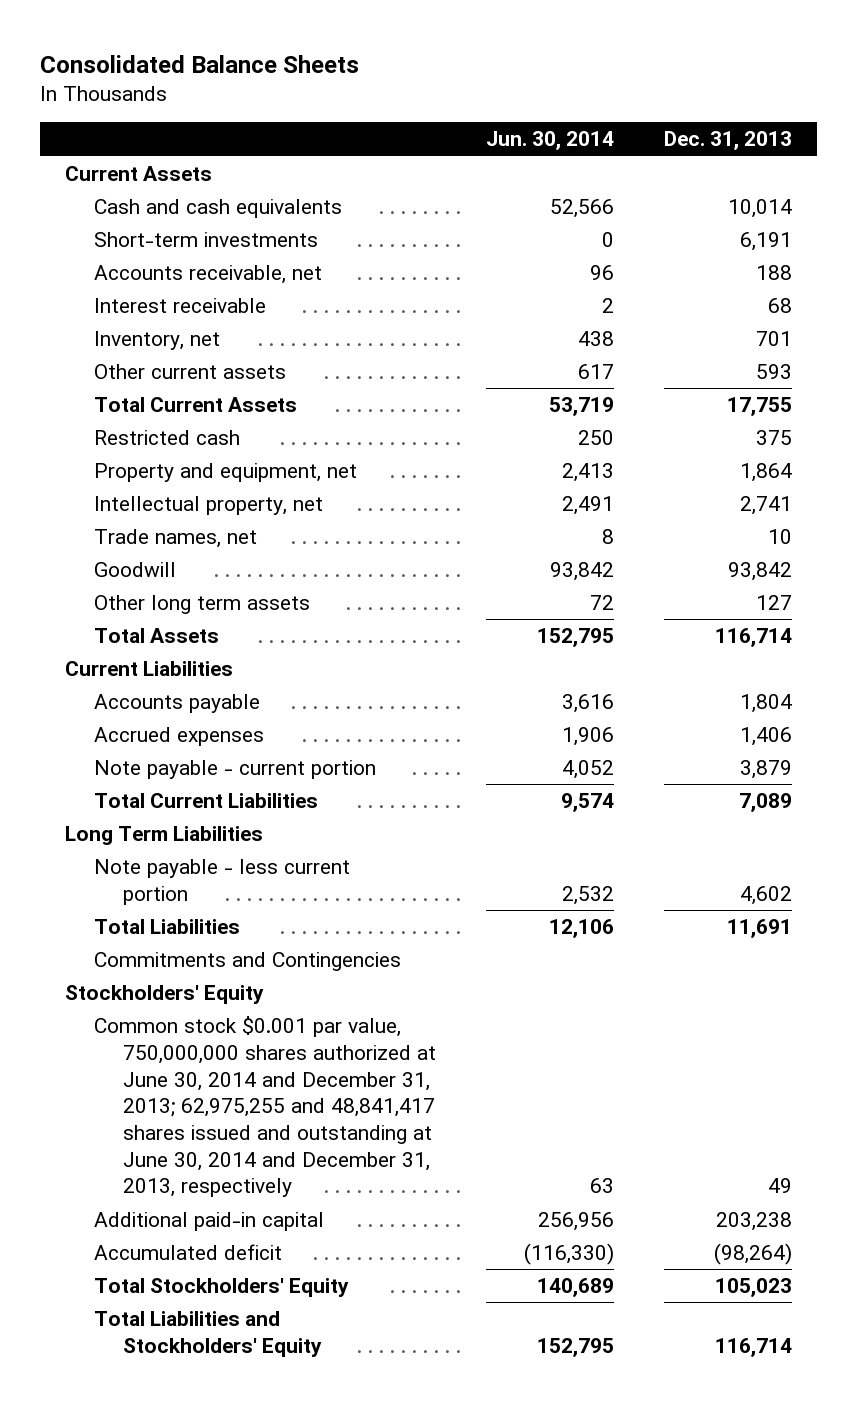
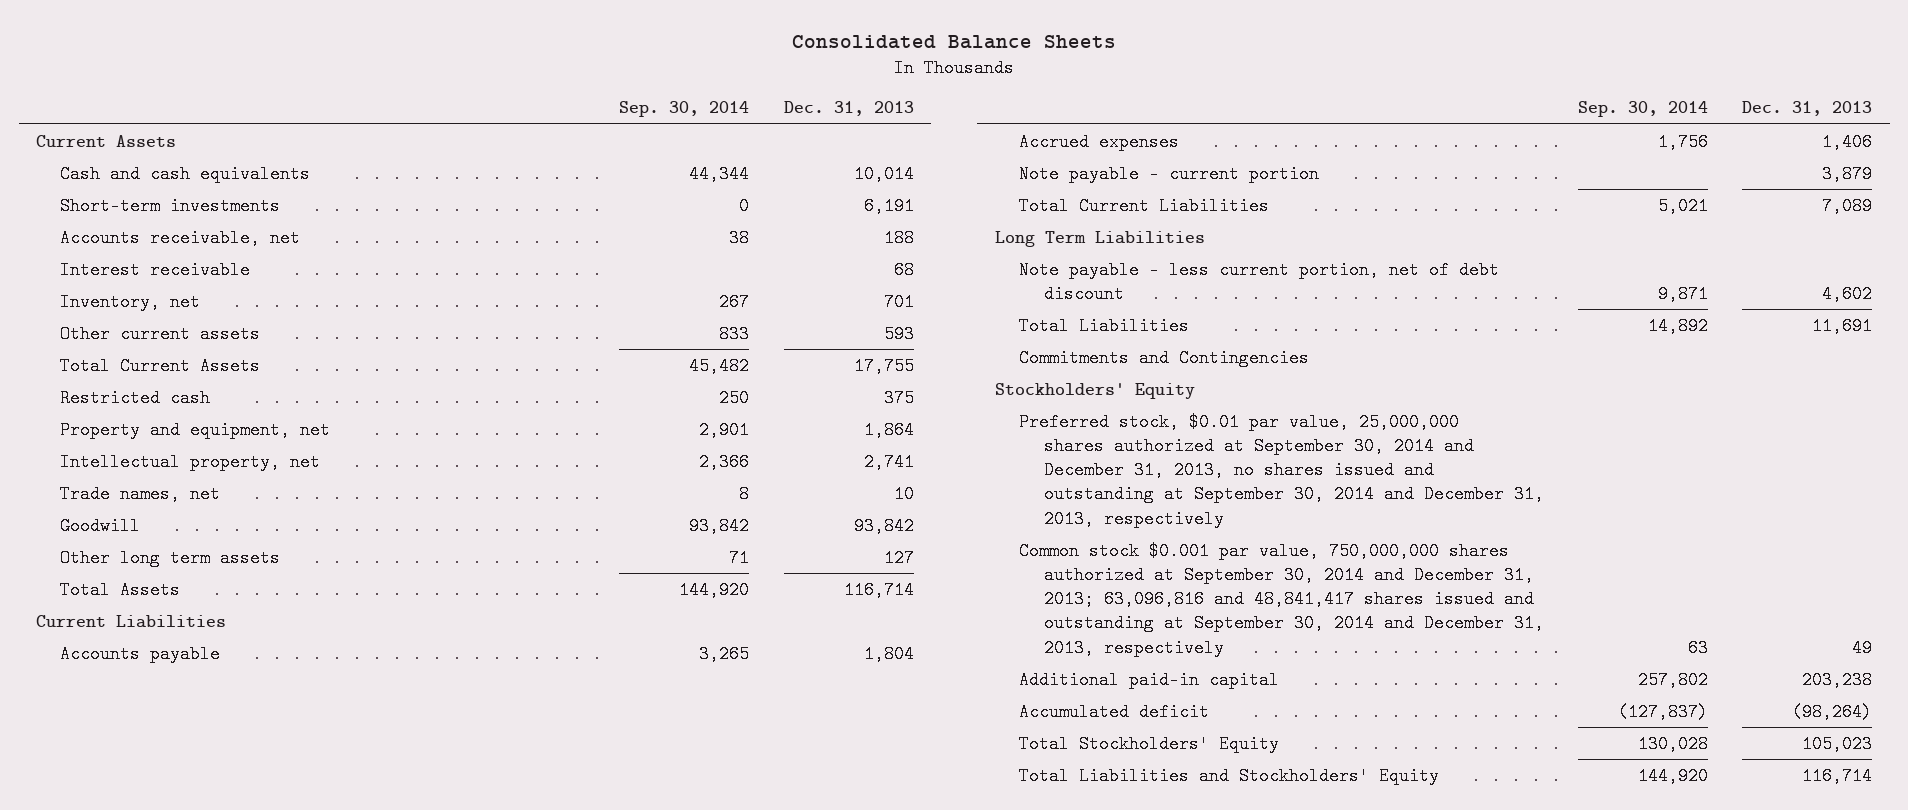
[486,131,615,151] Jun. 30, 2014 -> none
none -> [619,101,750,118] Sep. 30, 2014
[94,859,351,905] Note payable - less current portion -> [1019,260,1500,304] Note payable - less current portion, net of debt discount
none -> [1019,412,1544,528] Preferred stock, $0.01 par value, 25,000,000 shares authorized at September 30, 2014 and December 31, 2013, no shares issued and outstanding at September 30, 2014 and December 31, 2013, respectively
[94,1016,437,1198] Common stock $0.001 par value, 750,000,000 shares authorized at June 30, 2014 and December 31, 2013; 62,975,255 and 48,841,417 shares issued and outstanding at June 30, 2014 and December 31, 2013, respectively -> [1019,541,1544,657] Common stock $0.001 par value, 750,000,000 shares authorized at September 30, 2014 and December 31, 2013; 63,096,816 and 48,841,417 shares issued and outstanding at September 30, 2014 and December 31, 2013, respectively

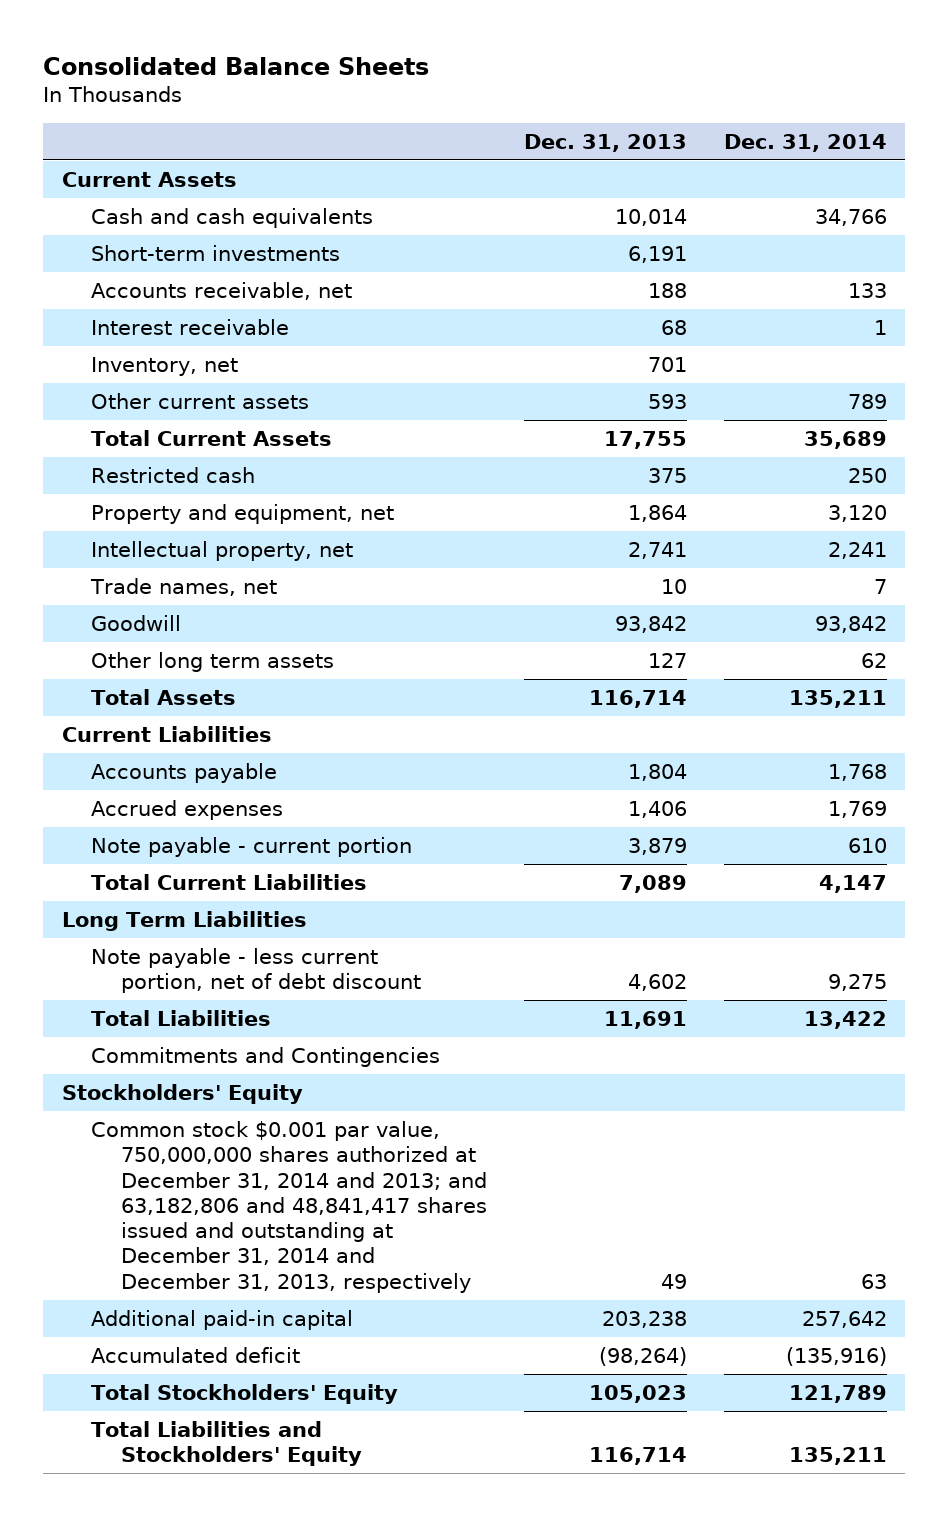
[619,101,750,118] Sep. 30, 2014 -> none
none -> [723,133,887,152] Dec. 31, 2014
[1019,412,1544,528] Preferred stock, $0.01 par value, 25,000,000 shares authorized at September 30, 2014 and December 31, 2013, no shares issued and outstanding at September 30, 2014 and December 31, 2013, respectively -> none
[1019,541,1544,657] Common stock $0.001 par value, 750,000,000 shares authorized at September 30, 2014 and December 31, 2013; 63,096,816 and 48,841,417 shares issued and outstanding at September 30, 2014 and December 31, 2013, respectively -> [91,1121,488,1293] Common stock $0.001 par value, 750,000,000 shares authorized at December 31, 2014 and 2013; and 63,182,806 and 48,841,417 shares issued and outstanding at December 31, 2014 and December 31, 2013, respectively

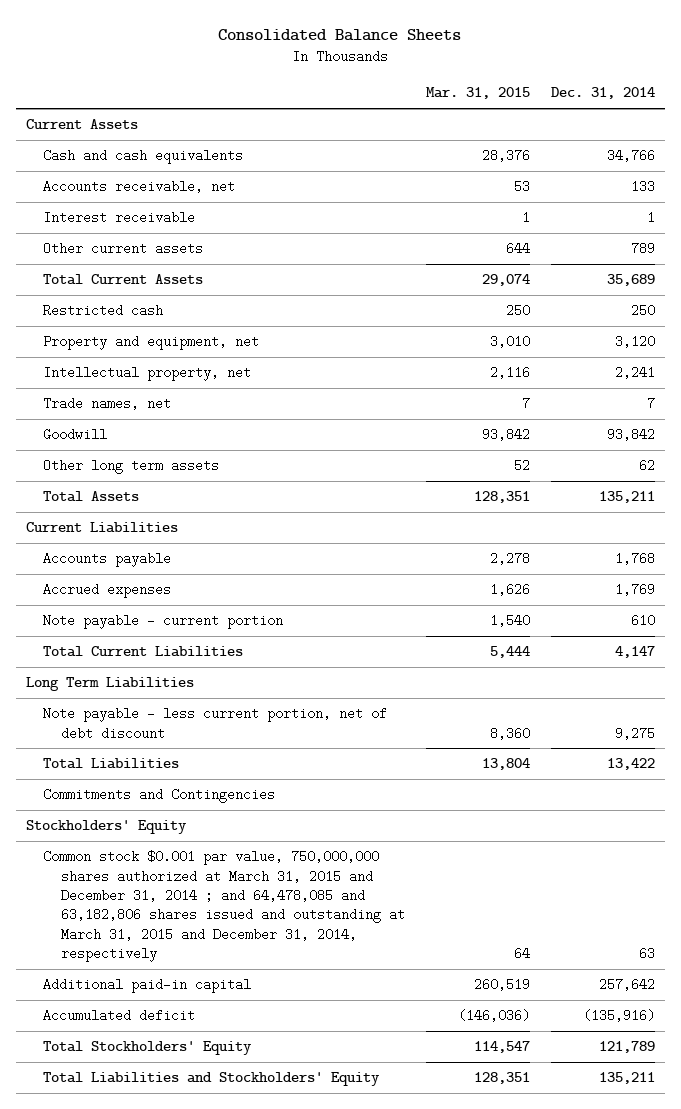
[523,133,687,152] Dec. 31, 2013 -> none
none -> [425,87,530,100] Mar. 31, 2015
[91,245,341,262] Short-term investments -> none
[91,357,239,377] Inventory, net -> none
[91,1121,488,1293] Common stock $0.001 par value, 750,000,000 shares authorized at December 31, 2014 and 2013; and 63,182,806 and 48,841,417 shares issued and outstanding at December 31, 2014 and December 31, 2013, respectively -> [43,850,405,962] Common stock $0.001 par value, 750,000,000 shares authorized at March 31, 2015 and December 31, 2014 ; and 64,478,085 and 63,182,806 shares issued and outstanding at March 31, 2015 and December 31, 2014, respectively

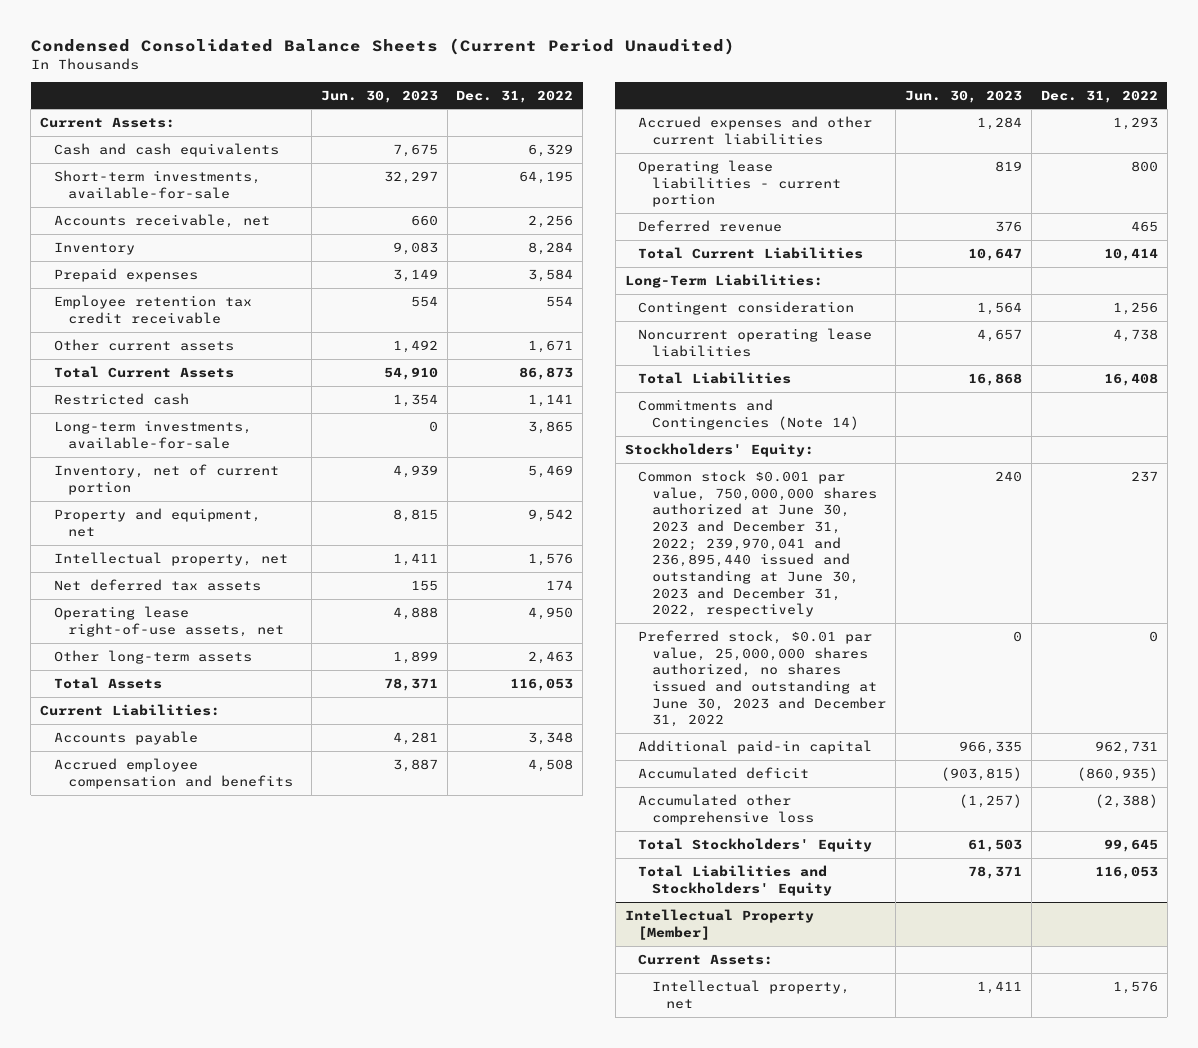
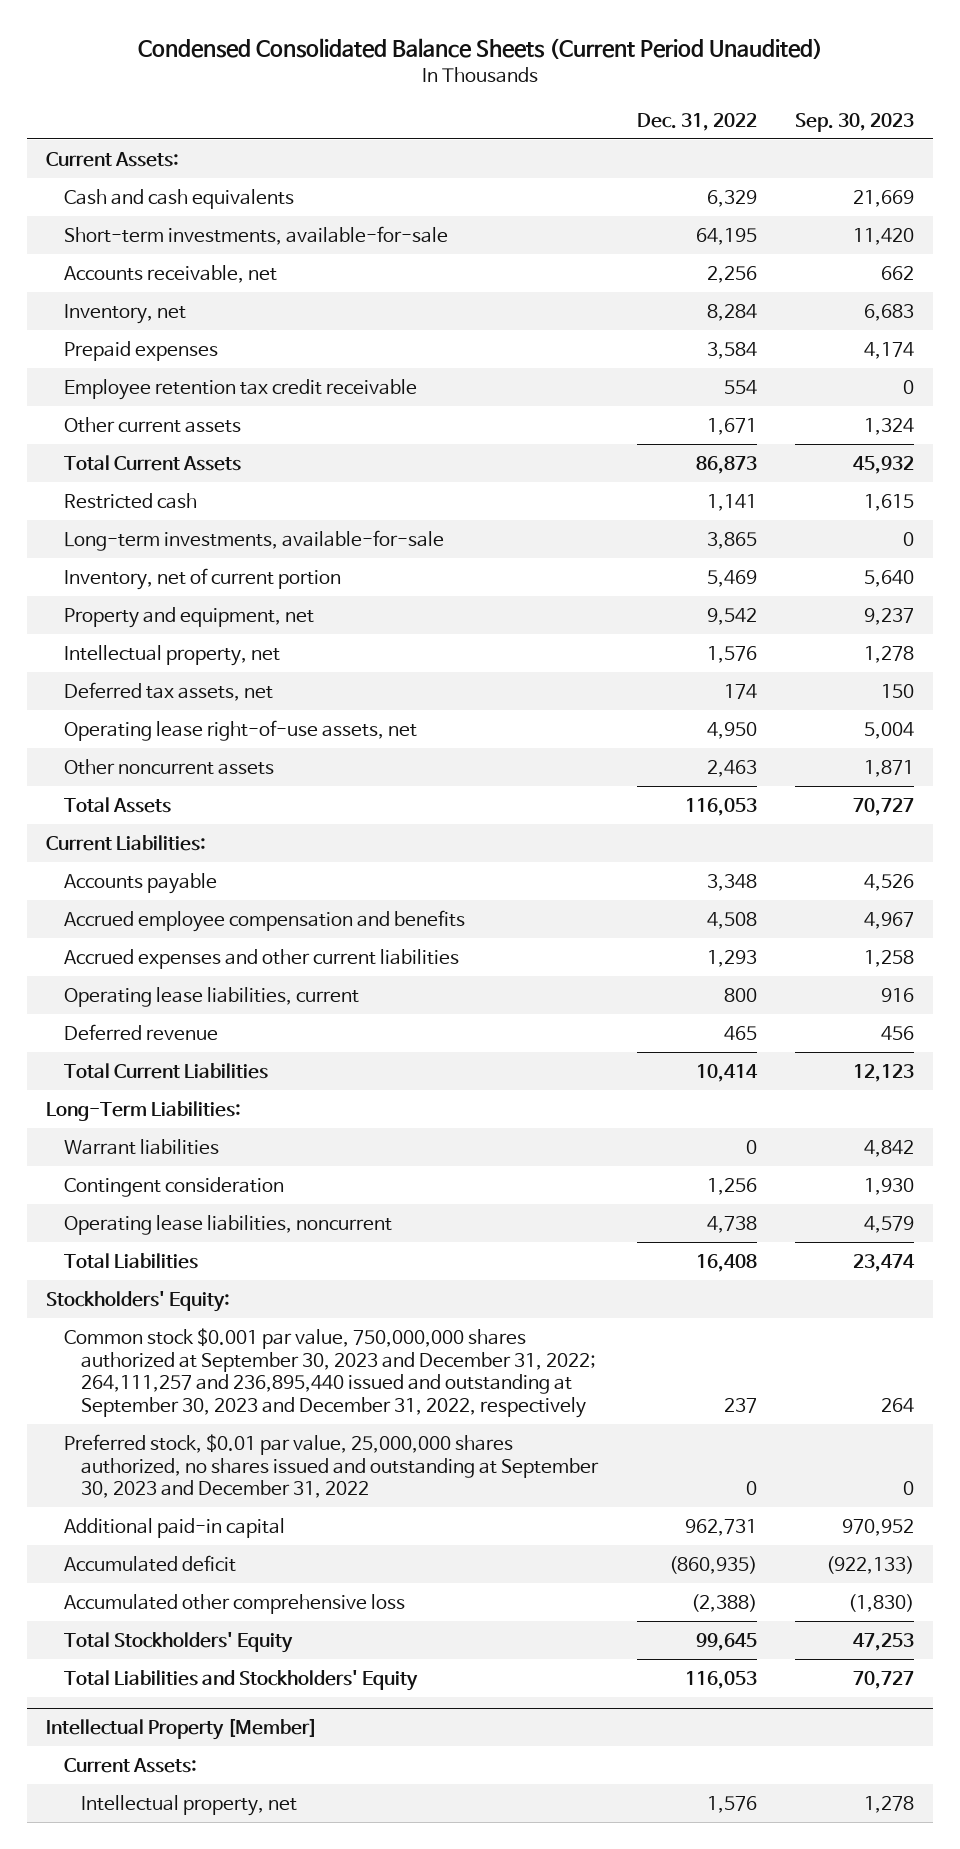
[320,89,438,103] Jun. 30, 2023 -> none
none -> [794,112,914,132] Sep. 30, 2023
[54,241,136,255] Inventory -> [63,303,186,324] Inventory, net
[54,578,262,591] Net deferred tax assets -> [63,681,273,701] Deferred tax assets, net
[54,649,253,664] Other long-term assets -> [63,758,274,775] Other noncurrent assets
[638,159,842,208] Operating lease liabilities - current portion -> [63,986,359,1007] Operating lease liabilities, current
none -> [63,1138,219,1155] Warrant liabilities
[638,327,873,357] Noncurrent operating lease liabilities -> [63,1214,392,1235] Operating lease liabilities, noncurrent
[638,398,860,430] Commitments and Contingencies (Note 14) -> none
[638,469,878,618] Common stock $0.001 par value, 750,000,000 shares authorized at June 30, 2023 and December 31, 2022; 239,970,041 and 236,895,440 issued and outstanding at June 30, 2023 and December 31, 2022, respectively -> [63,1327,597,1419] Common stock $0.001 par value, 750,000,000 shares authorized at September 30, 2023 and December 31, 2022; 264,111,257 and 236,895,440 issued and outstanding at September 30, 2023 and December 31, 2022, respectively
[638,629,887,728] Preferred stock, $0.01 par value, 25,000,000 shares authorized, no shares issued and outstanding at June 30, 2023 and December 31, 2022 -> [63,1433,600,1499] Preferred stock, $0.01 par value, 25,000,000 shares authorized, no shares issued and outstanding at September 30, 2023 and December 31, 2022

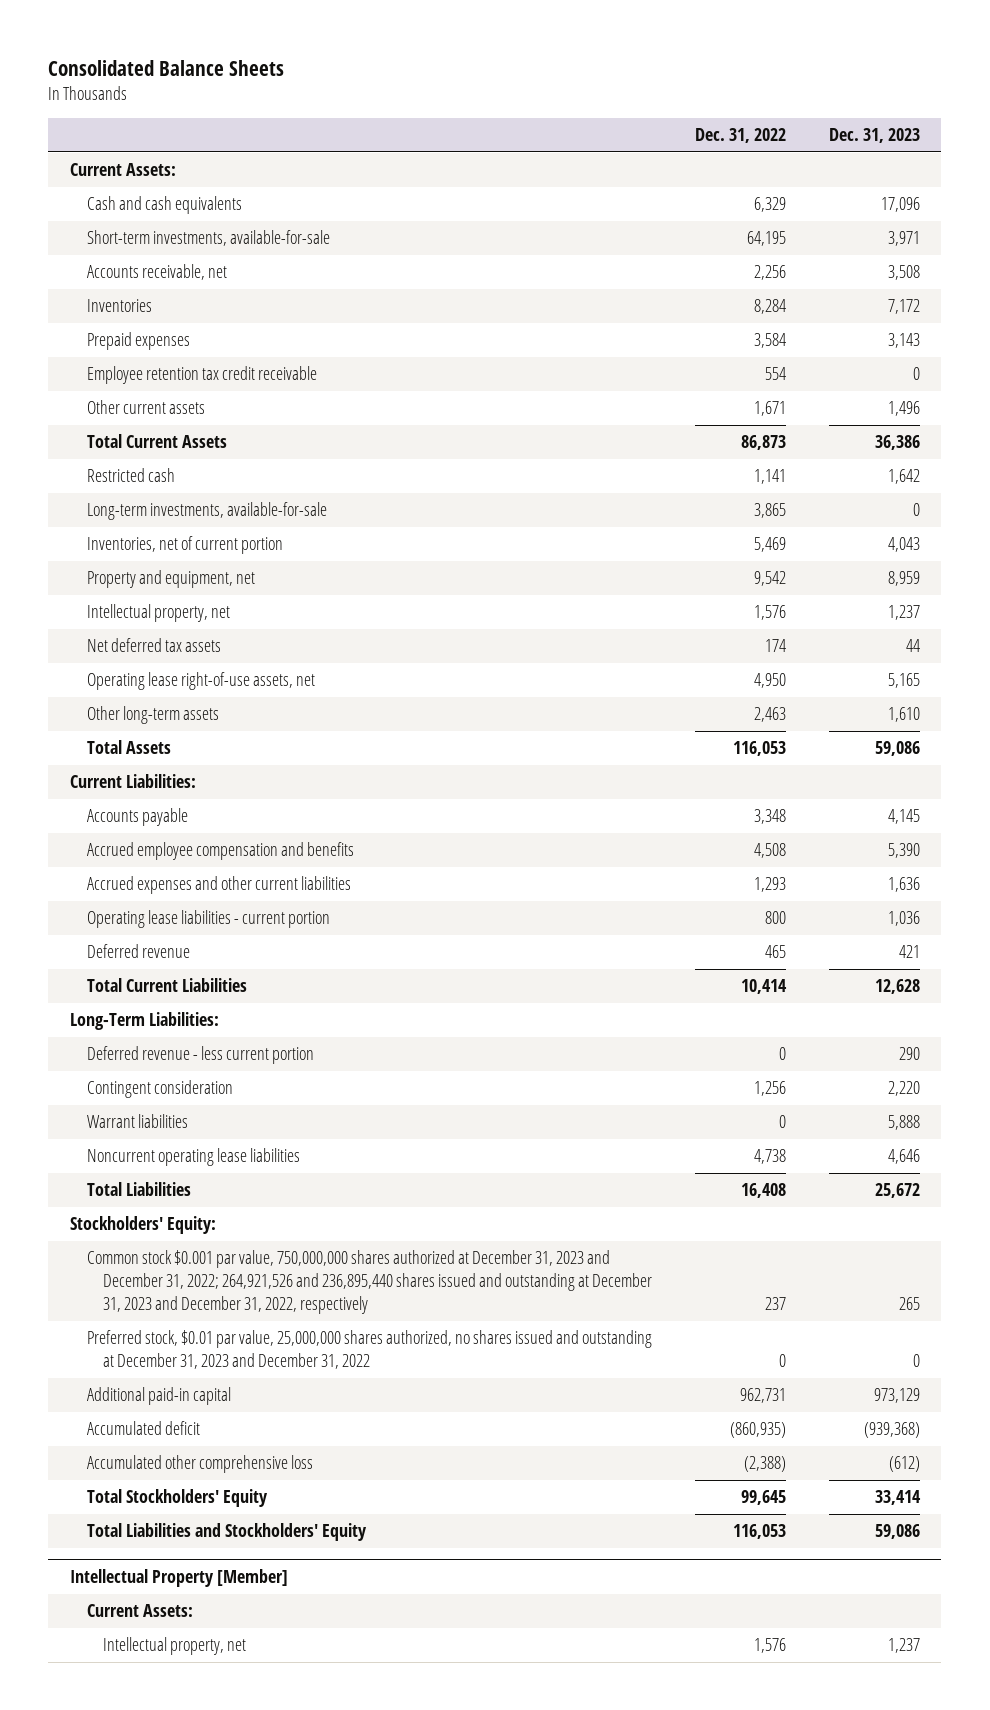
[137,38,823,60] Condensed Consolidated Balance Sheets (Current Period Unaudited) -> [48,59,285,76] Consolidated Balance Sheets
[794,112,914,132] Sep. 30, 2023 -> none
none -> [828,128,920,144] Dec. 31, 2023
[63,303,186,324] Inventory, net -> [86,299,152,313] Inventories
[63,567,341,590] Inventory, net of current portion -> [86,536,283,555] Inventories, net of current portion
[63,681,273,701] Deferred tax assets, net -> [86,638,221,653] Net deferred tax assets
[63,758,274,775] Other noncurrent assets -> [86,706,219,725] Other long-term assets
[63,986,359,1007] Operating lease liabilities, current -> [86,910,330,929] Operating lease liabilities - current portion
none -> [86,1046,314,1065] Deferred revenue - less current portion
[63,1138,219,1155] Warrant liabilities -> [86,1114,188,1129] Warrant liabilities
[63,1214,392,1235] Operating lease liabilities, noncurrent -> [86,1148,300,1167] Noncurrent operating lease liabilities
[63,1327,597,1419] Common stock $0.001 par value, 750,000,000 shares authorized at September 30, 2023 and December 31, 2022; 264,111,257 and 236,895,440 issued and outstanding at September 30, 2023 and December 31, 2022, respectively -> [86,1250,653,1315] Common stock $0.001 par value, 750,000,000 shares authorized at December 31, 2023 and December 31, 2022; 264,921,526 and 236,895,440 shares issued and outstanding at December 31, 2023 and December 31, 2022, respectively
[63,1433,600,1499] Preferred stock, $0.01 par value, 25,000,000 shares authorized, no shares issued and outstanding at September 30, 2023 and December 31, 2022 -> [86,1330,652,1370] Preferred stock, $0.01 par value, 25,000,000 shares authorized, no shares issued and outstanding at December 31, 2023 and December 31, 2022

